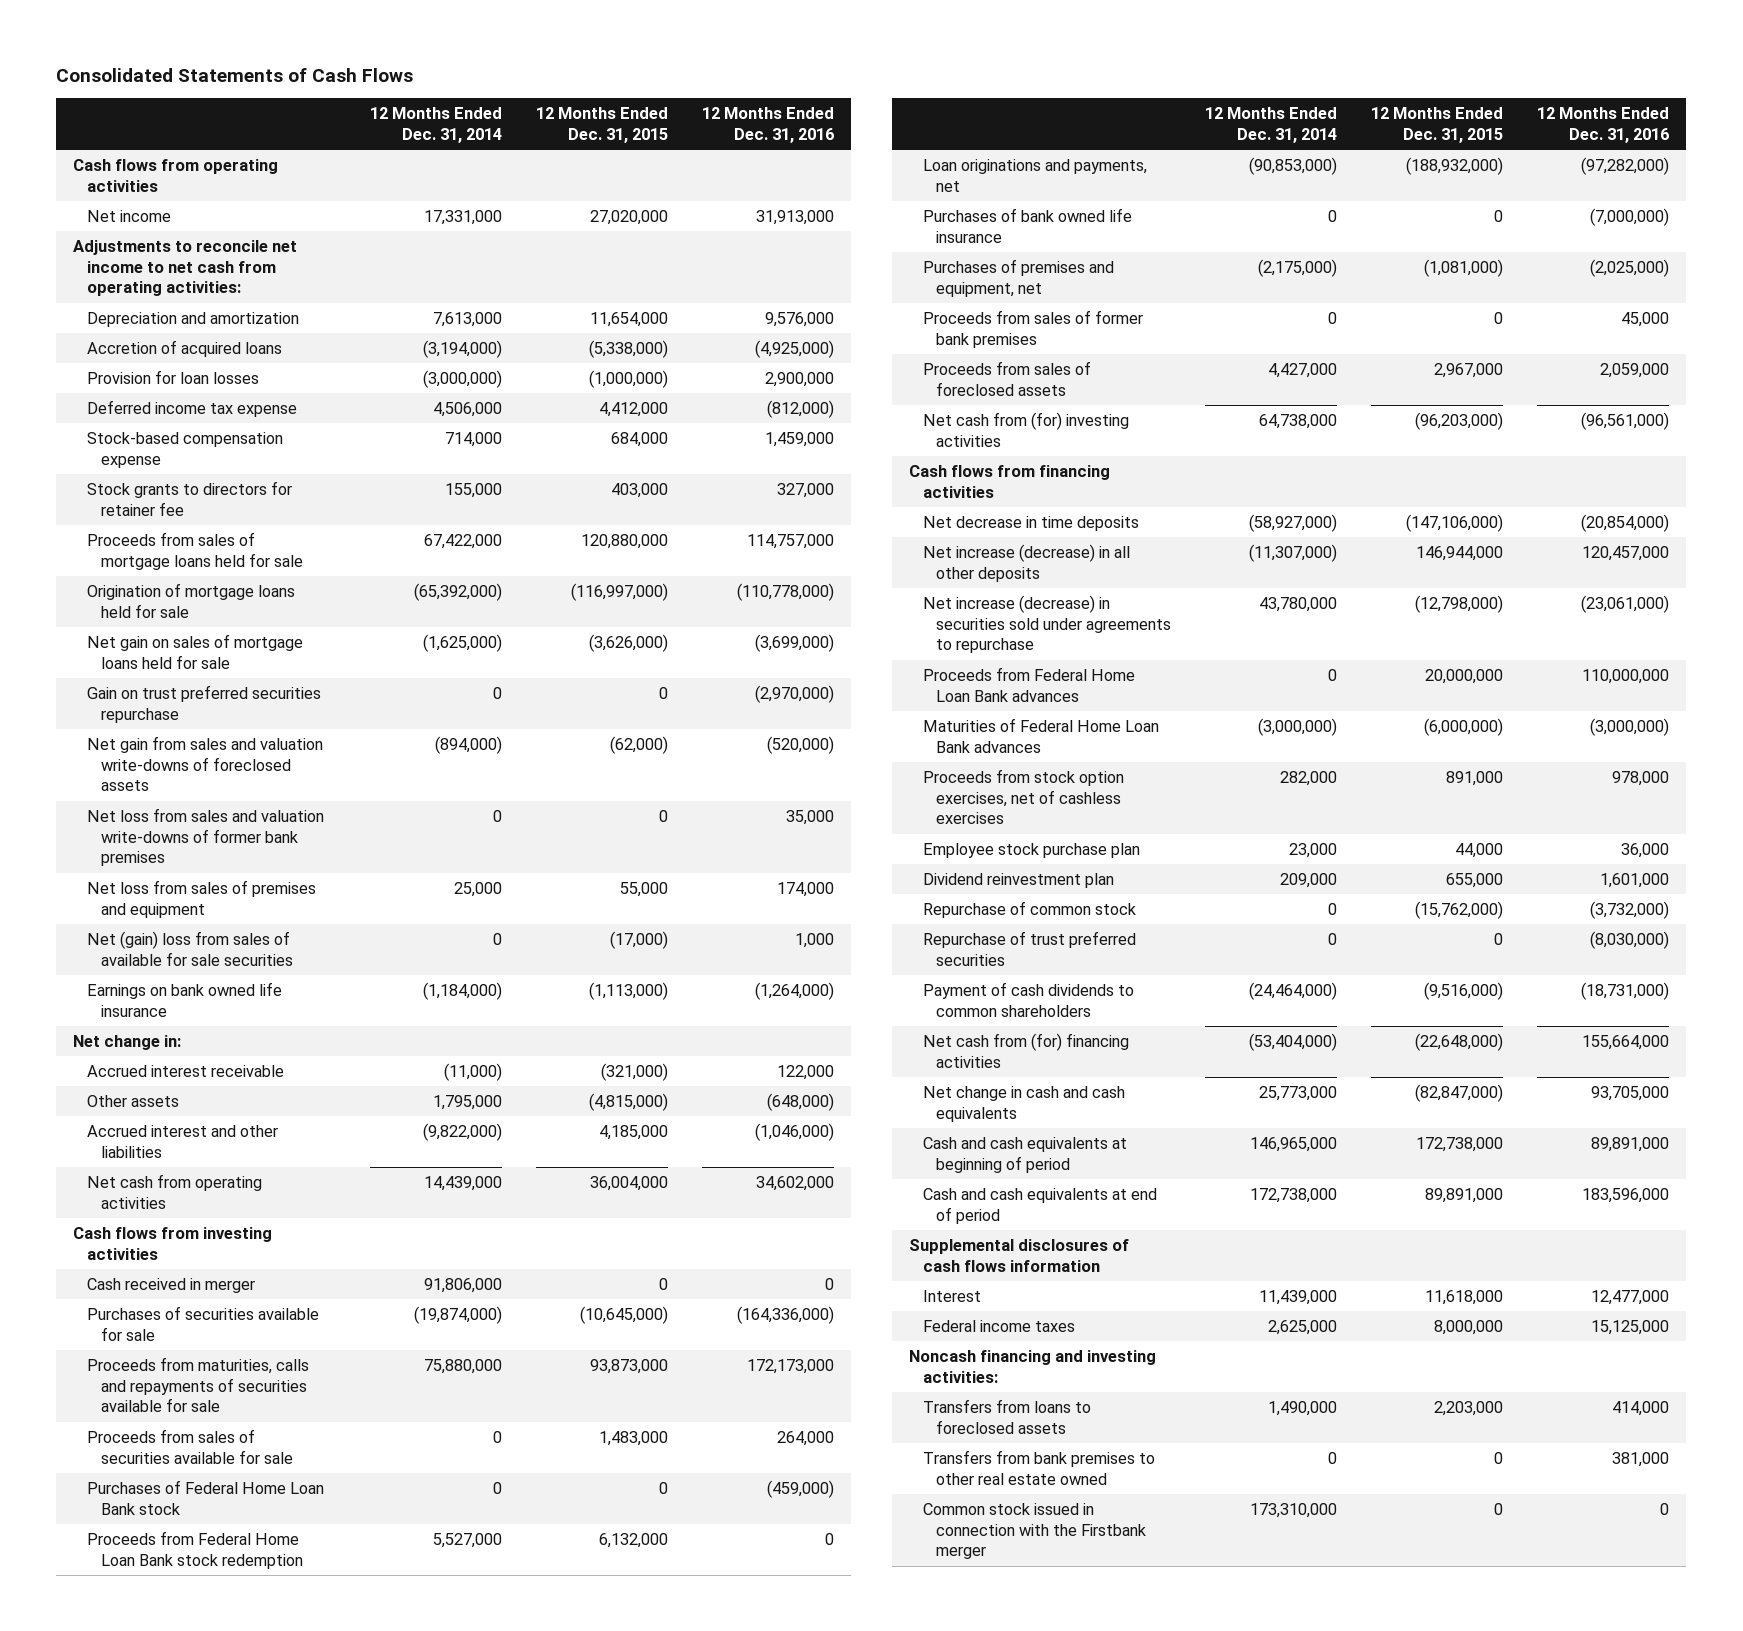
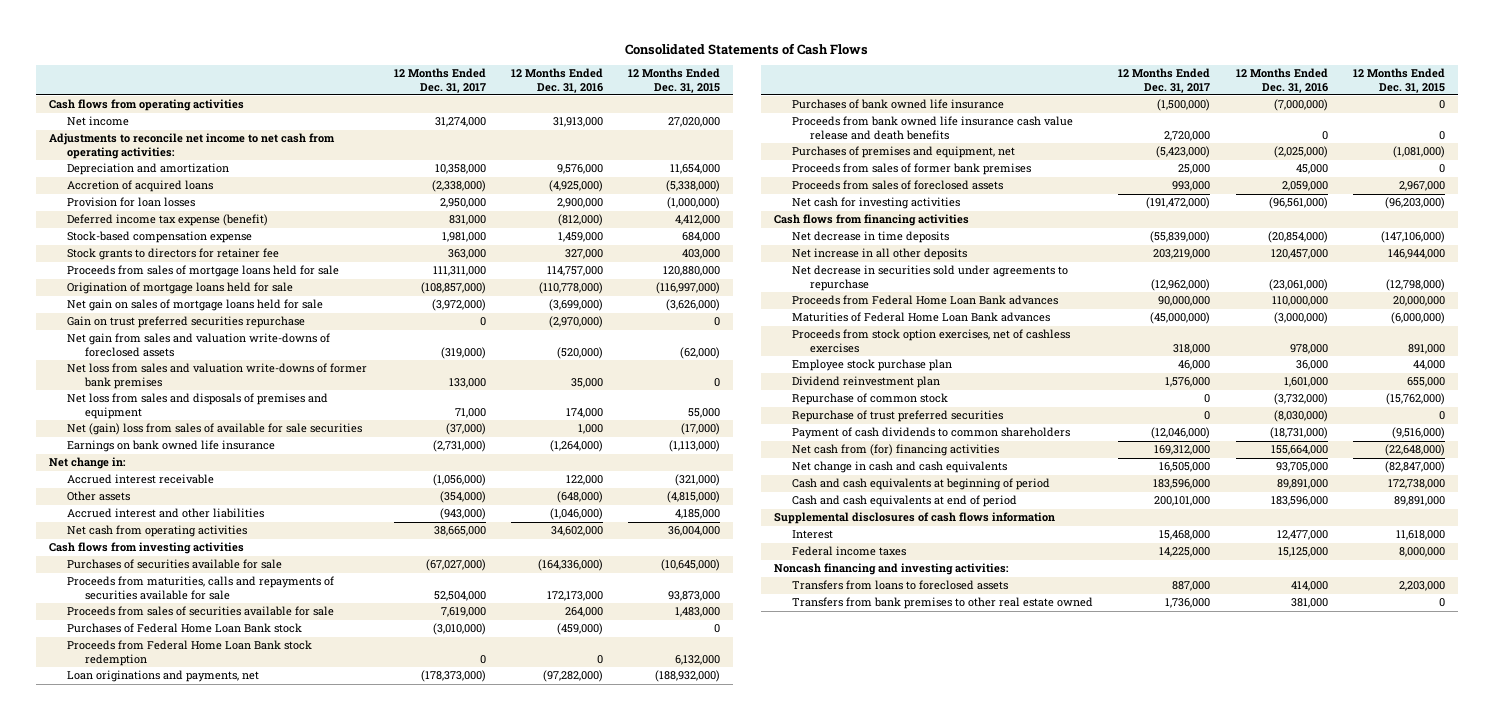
[369,107,502,143] 12 Months Ended Dec. 31, 2014 -> none
none -> [393,68,486,93] 12 Months Ended Dec. 31, 2017
[87,399,298,417] Deferred income tax expense -> [67,214,269,227] Deferred income tax expense (benefit)
[87,879,317,918] Net loss from sales of premises and equipment -> [67,393,329,419] Net loss from sales and disposals of premises and equipment
[87,1277,256,1293] Cash received in merger -> none
none -> [791,116,1073,140] Proceeds from bank owned life insurance cash value release and death benefits
[922,411,1129,447] Net cash from (for) investing activities -> [791,197,960,210] Net cash for investing activities
[922,543,1130,582] Net increase (decrease) in all other deposits -> [791,248,967,261] Net increase in all other deposits
[922,594,1172,654] Net increase (decrease) in securities sold under agreements to repurchase -> [791,265,1068,291] Net decrease in securities sold under agreements to repurchase
[922,1502,1147,1560] Common stock issued in connection with the Firstbank merger -> none

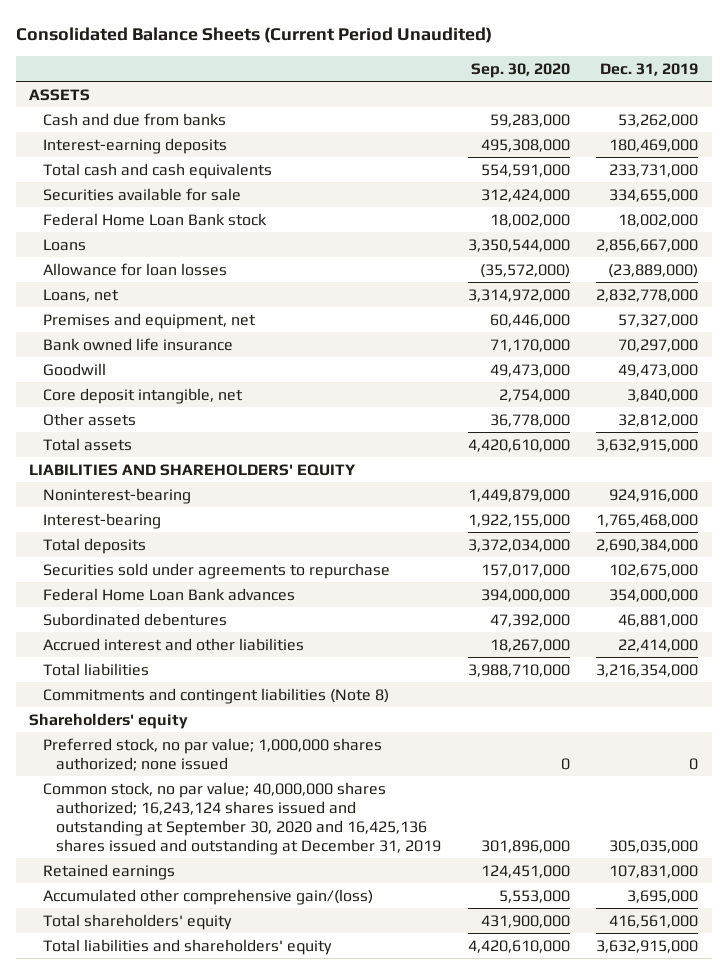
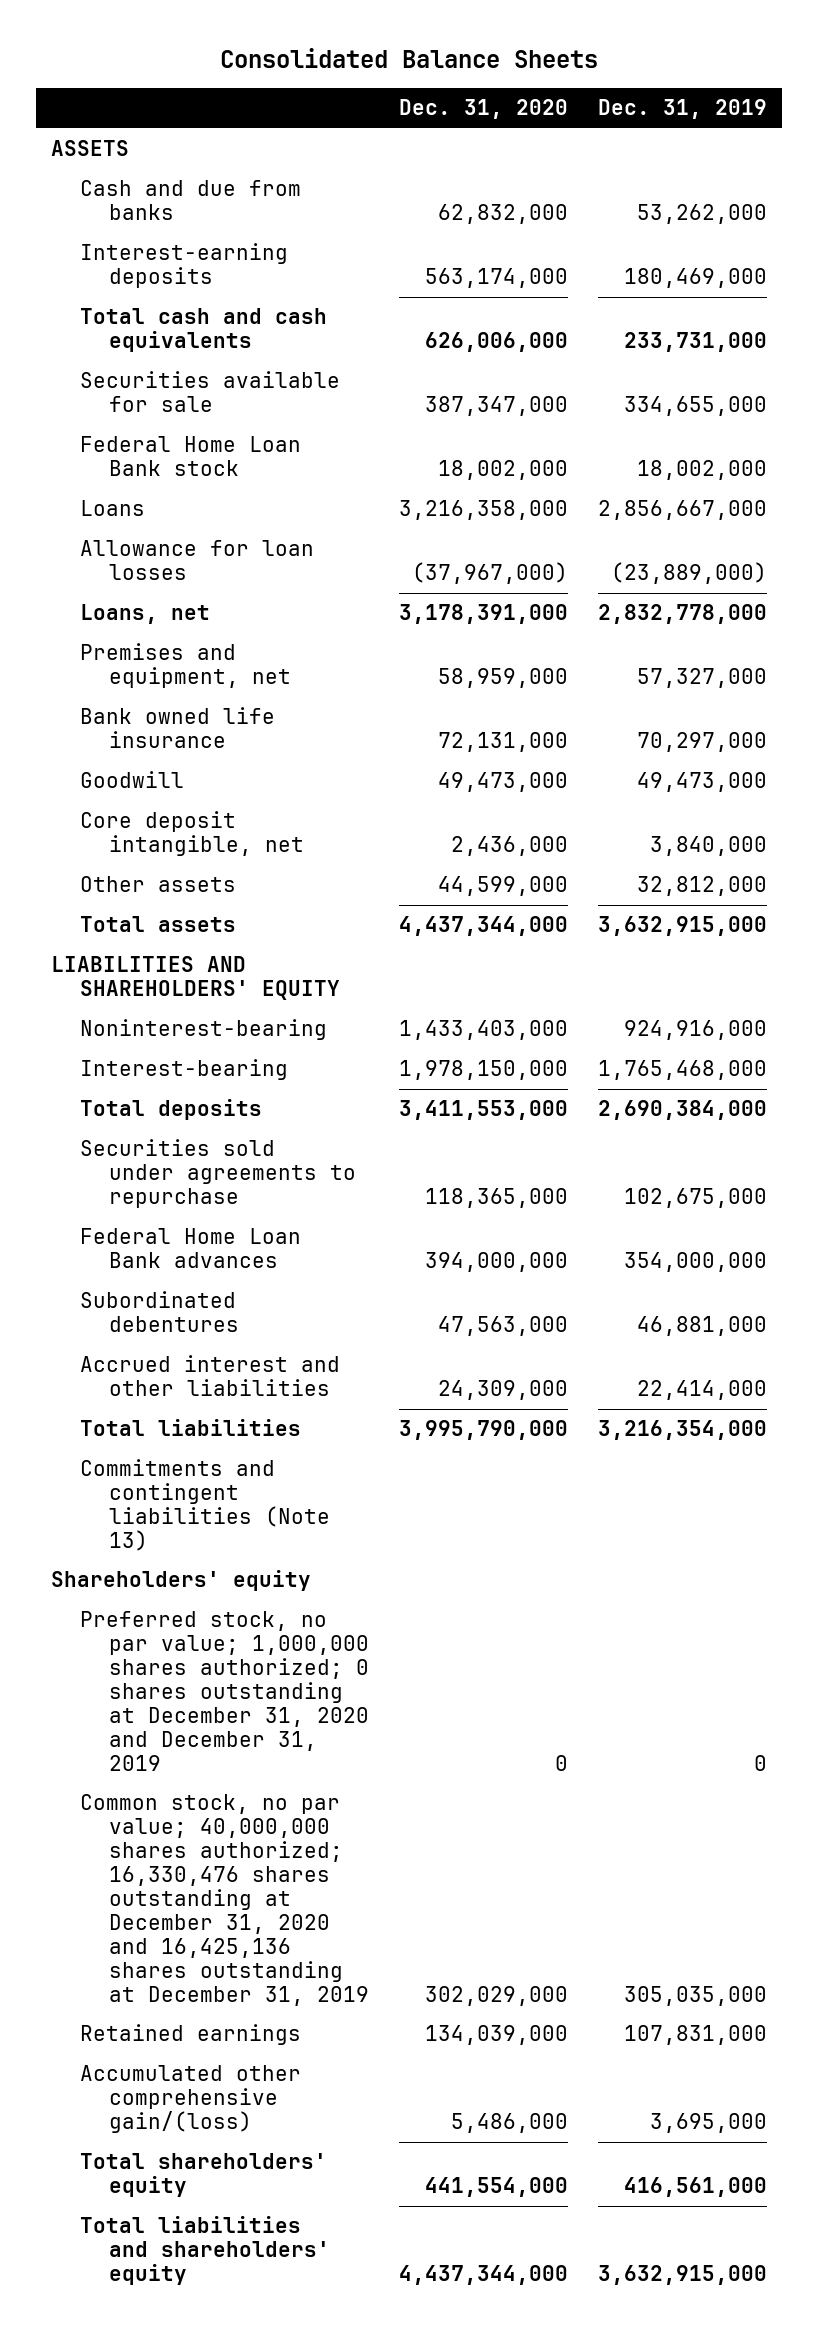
[15,27,492,44] Consolidated Balance Sheets (Current Period Unaudited) -> [220,47,599,68] Consolidated Balance Sheets
[470,62,570,78] Sep. 30, 2020 -> none
none -> [398,99,568,120] Dec. 31, 2020
[42,687,389,704] Commitments and contingent liabilities (Note 8) -> [79,1459,330,1552] Commitments and contingent liabilities (Note 13)
[42,737,382,771] Preferred stock, no par value; 1,000,000 shares authorized; none issued -> [79,1611,369,1772] Preferred stock, no par value; 1,000,000 shares authorized; 0 shares outstanding at December 31, 2020 and December 31, 2019
[42,781,442,855] Common stock, no par value; 40,000,000 shares authorized; 16,243,124 shares issued and outstanding at September 30, 2020 and 16,425,136 shares issued and outstanding at December 31, 2019 -> [79,1794,369,2006] Common stock, no par value; 40,000,000 shares authorized; 16,330,476 shares outstanding at December 31, 2020 and 16,425,136 shares outstanding at December 31, 2019

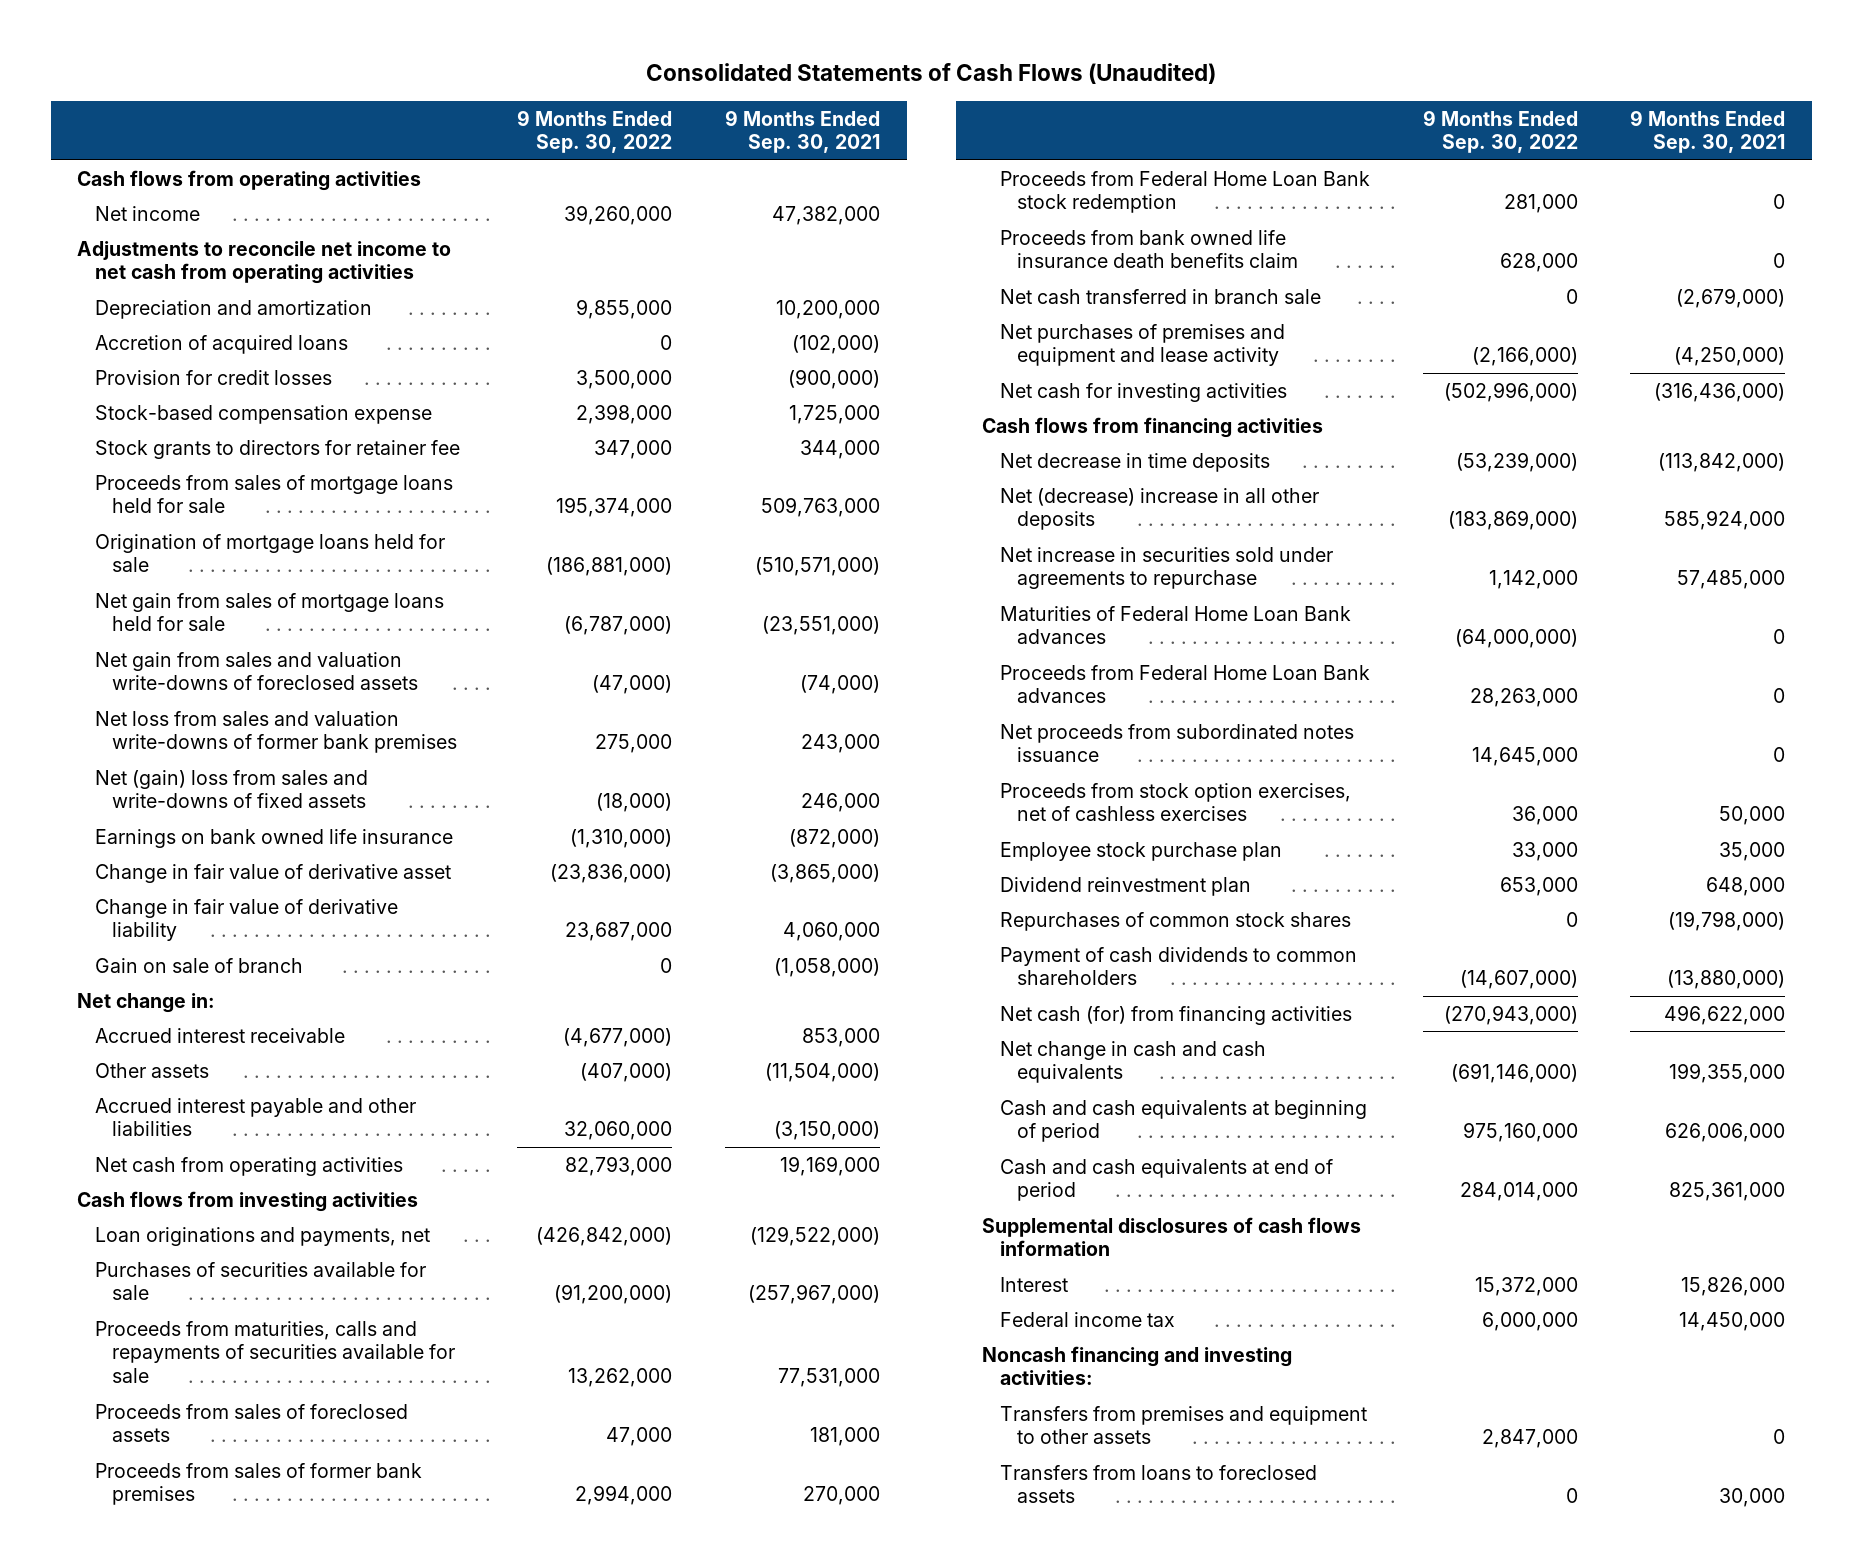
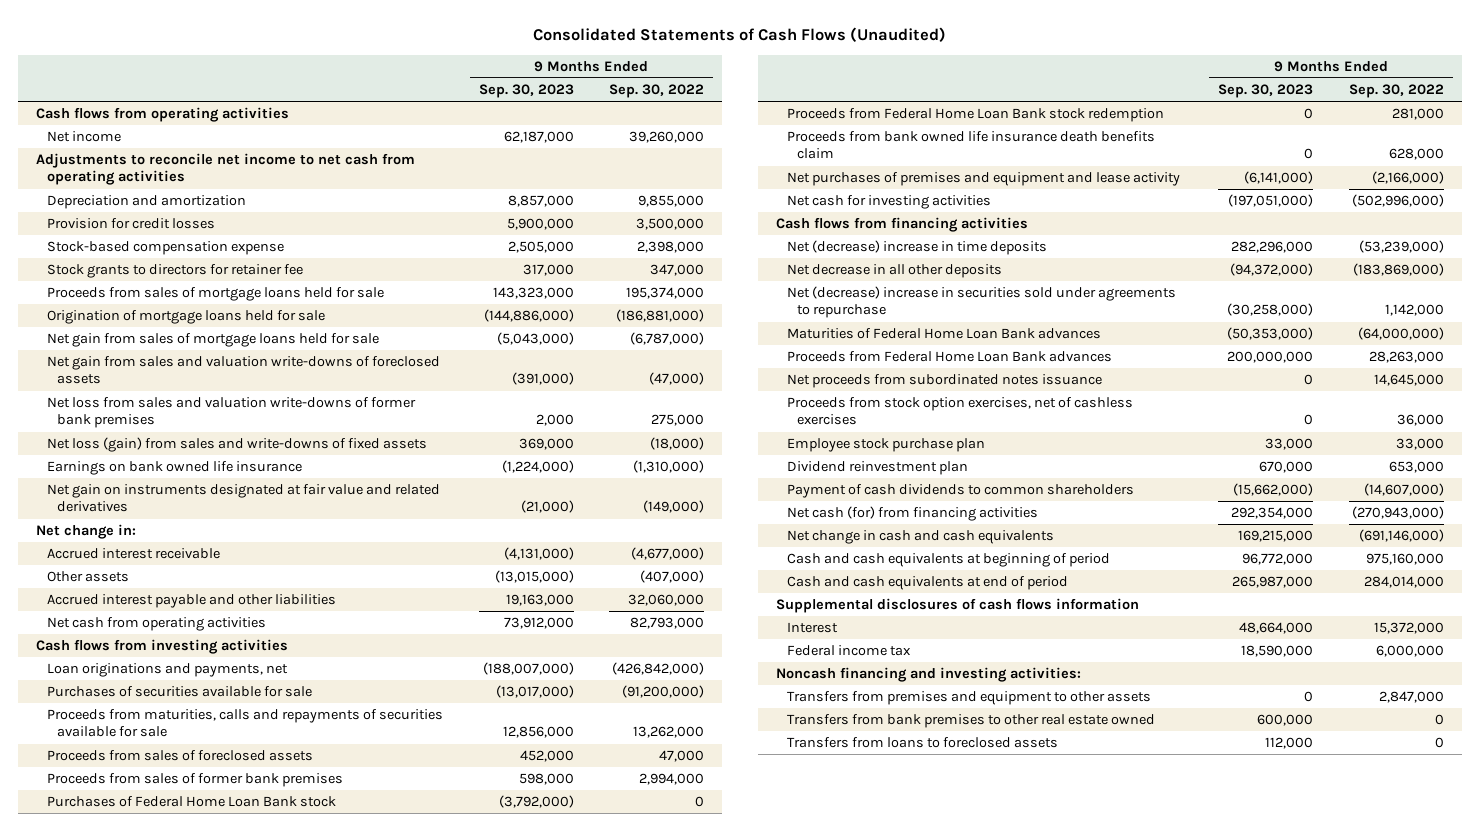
[725,109,881,154] 9 Months Ended Sep. 30, 2021 -> none
none -> [478,84,574,99] Sep. 30, 2023
[94,334,348,354] Accretion of acquired loans -> none
[94,769,368,809] Net (gain) loss from sales and write-downs of fixed assets -> [46,437,427,453] Net loss (gain) from sales and write-downs of fixed assets
[94,863,451,883] Change in fair value of derivative asset -> none
[94,898,398,942] Change in fair value of derivative liability -> none
[94,957,303,973] Gain on sale of branch -> none
none -> [46,484,440,513] Net gain on instruments designated at fair value and related derivatives
none -> [46,796,336,808] Purchases of Federal Home Loan Bank stock
[999,288,1321,304] Net cash transferred in branch sale -> none
[999,452,1270,472] Net decrease in time deposits -> [786,240,1047,256] Net (decrease) increase in time deposits
[999,487,1319,531] Net (decrease) increase in all other deposits -> [786,264,1002,279] Net decrease in all other deposits
[999,546,1333,590] Net increase in securities sold under agreements to repurchase -> [786,286,1176,319] Net (decrease) increase in securities sold under agreements to repurchase
[999,911,1351,931] Repurchases of common stock shares -> none
none -> [786,714,1155,729] Transfers from bank premises to other real estate owned

